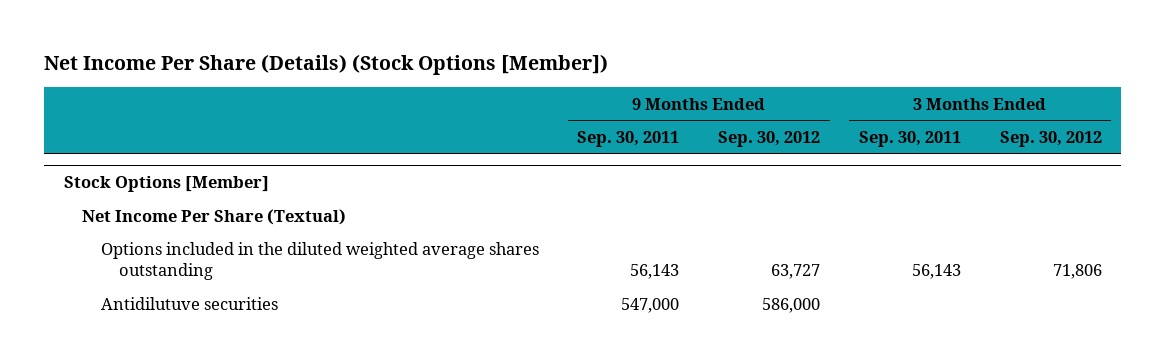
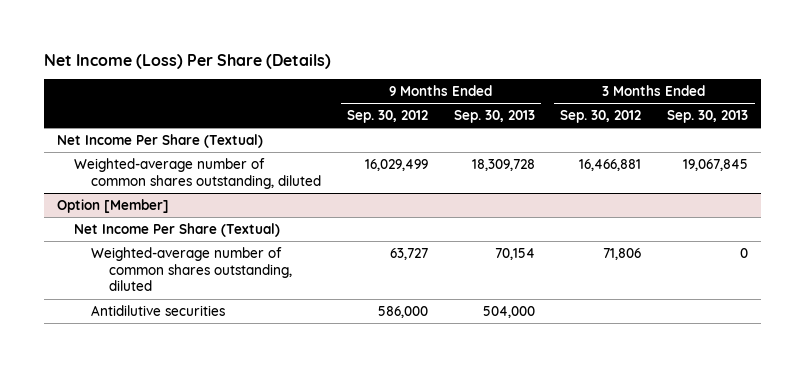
[44,54,609,76] Net Income Per Share (Details) (Stock Options [Member]) -> [44,53,332,69] Net Income (Loss) Per Share (Details)
[577,130,680,147] Sep. 30, 2011 -> none
[858,130,961,147] Sep. 30, 2011 -> none
none -> [453,110,535,124] Sep. 30, 2013
none -> [667,110,749,124] Sep. 30, 2013
[63,176,269,193] Stock Options [Member] -> none
none -> [74,157,322,189] Weighted-average number of common shares outstanding, diluted
none -> [57,198,170,213] Option [Member]
none -> [74,222,281,237] Net Income Per Share (Textual)
[100,241,539,281] Options included in the diluted weighted average shares outstanding -> [91,246,292,292] Weighted-average number of common shares outstanding, diluted
[100,296,278,310] Antidilutuve securities -> [91,304,226,316] Antidilutive securities

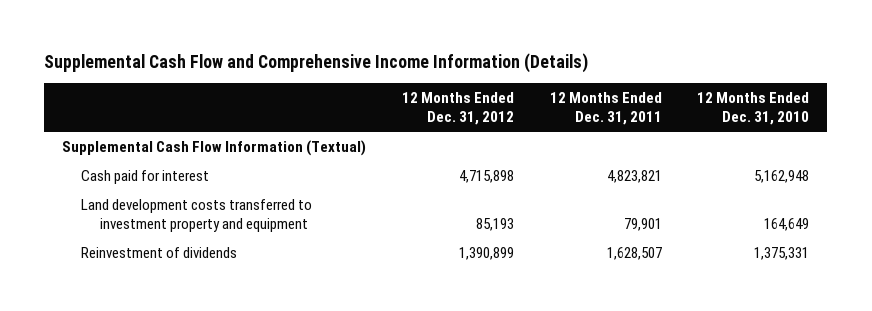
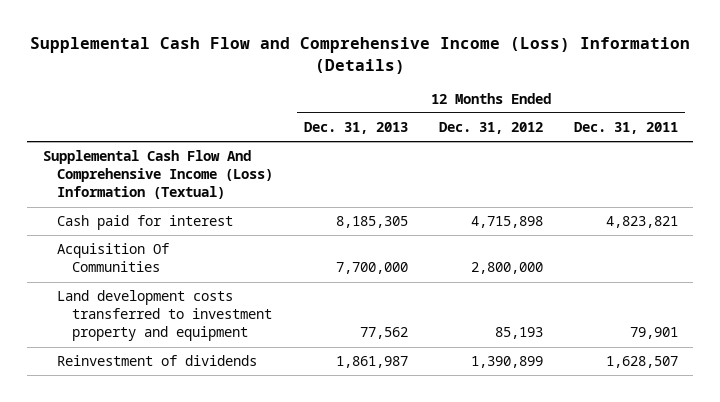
[44,52,589,73] Supplemental Cash Flow and Comprehensive Income Information (Details) -> [30,36,691,74] Supplemental Cash Flow and Comprehensive Income (Loss) Information (Details)
[697,91,810,125] 12 Months Ended Dec. 31, 2010 -> none
none -> [304,122,409,135] Dec. 31, 2013
[62,139,367,156] Supplemental Cash Flow Information (Textual) -> [42,150,274,200] Supplemental Cash Flow And Comprehensive Income (Loss) Information (Textual)
none -> [57,243,170,273] Acquisition Of Communities

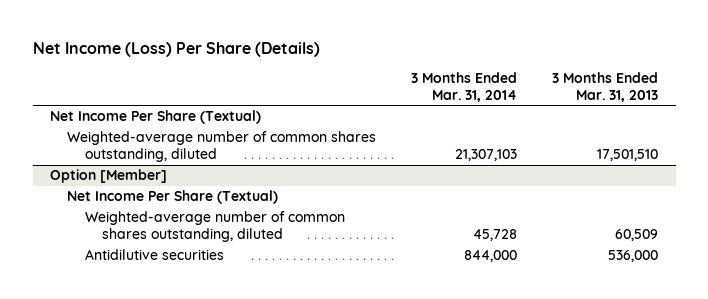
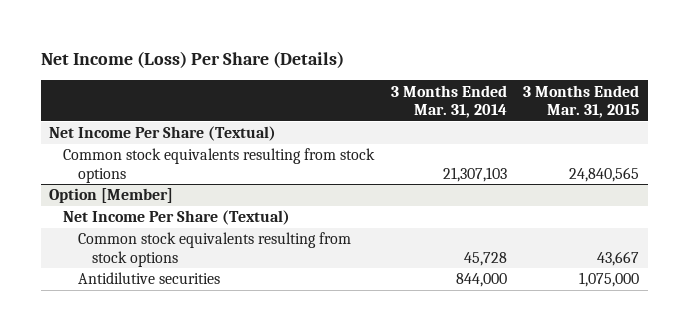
[552,72,659,103] 3 Months Ended Mar. 31, 2013 -> none
none -> [523,84,640,118] 3 Months Ended Mar. 31, 2015
[67,131,377,163] Weighted-average number of common shares outstanding, diluted -> [63,148,376,183] Common stock equivalents resulting from stock options
[84,211,345,243] Weighted-average number of common shares outstanding, diluted -> [77,232,351,267] Common stock equivalents resulting from stock options

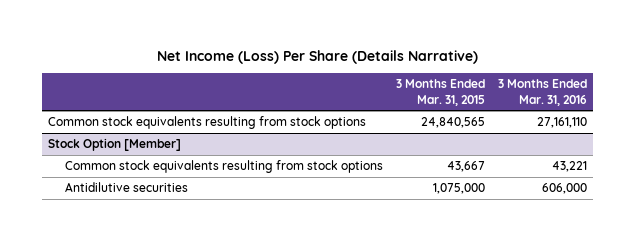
[40,50,344,68] Net Income (Loss) Per Share (Details) -> [156,49,478,64] Net Income (Loss) Per Share (Details Narrative)
[390,84,507,118] 3 Months Ended Mar. 31, 2014 -> none
none -> [497,79,587,106] 3 Months Ended Mar. 31, 2016
[49,126,277,142] Net Income Per Share (Textual) -> none
[63,210,291,226] Net Income Per Share (Textual) -> none
[49,188,174,204] Option [Member] -> [48,138,182,152] Stock Option [Member]

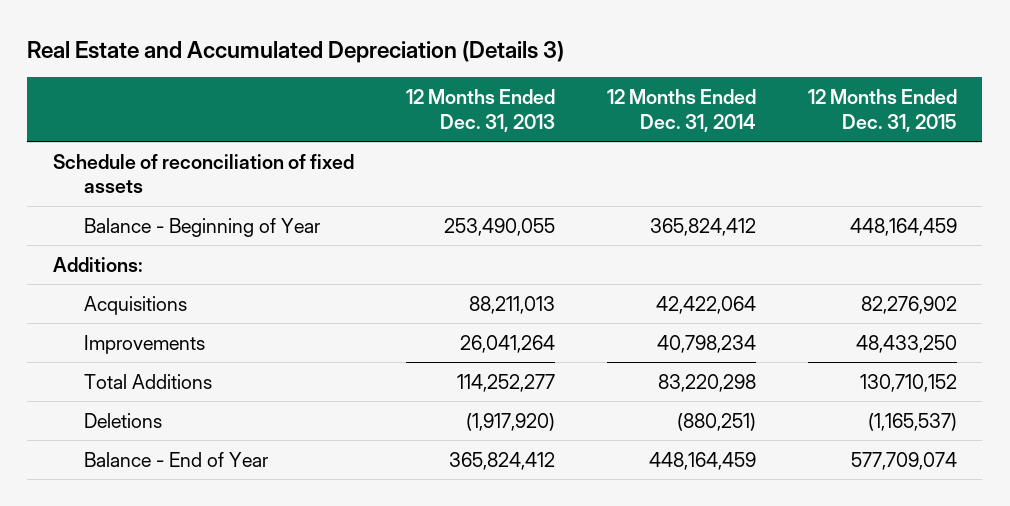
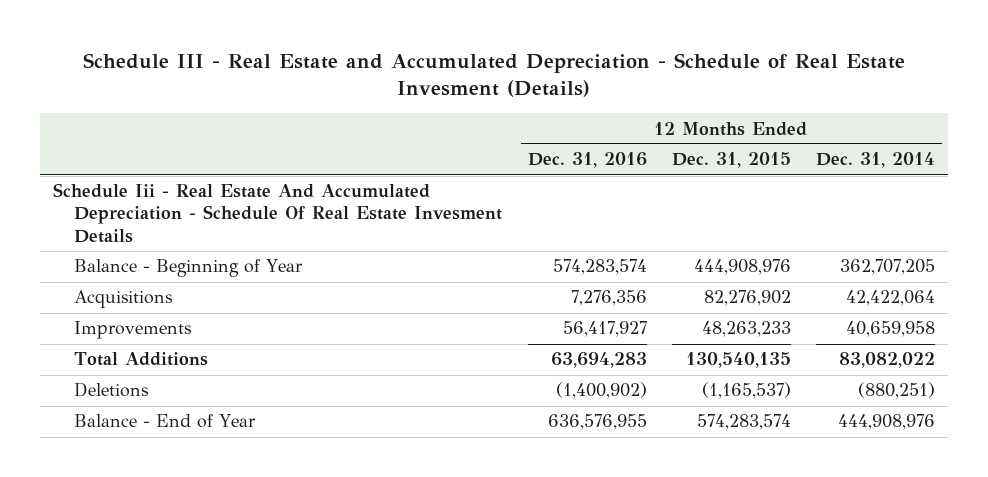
[27,40,565,63] Real Estate and Accumulated Depreciation (Details 3) -> [82,52,905,98] Schedule III - Real Estate and Accumulated Depreciation - Schedule of Real Estate Invesment (Details)
[405,88,555,132] 12 Months Ended Dec. 31, 2013 -> none
none -> [527,152,647,169] Dec. 31, 2016
[53,153,355,194] Schedule of reconciliation of fixed assets -> none
[53,256,144,272] Additions: -> none
none -> [52,183,503,243] Schedule Iii - Real Estate And Accumulated Depreciation - Schedule Of Real Estate Invesment Details
[649,217,756,236] 365,824,412 -> [840,259,936,276] 362,707,205
[849,217,957,236] 448,164,459 -> [693,259,791,276] 444,908,976
[656,334,756,353] 40,798,234 -> [846,321,936,338] 40,659,958
[855,334,957,353] 48,433,250 -> [701,321,791,338] 48,263,233
[657,373,756,392] 83,220,298 -> [839,352,936,369] 83,082,022
[859,373,957,392] 130,710,152 -> [685,352,791,369] 130,540,135
[648,451,756,470] 448,164,459 -> [838,414,936,431] 444,908,976
[850,451,957,470] 577,709,074 -> [696,414,791,431] 574,283,574

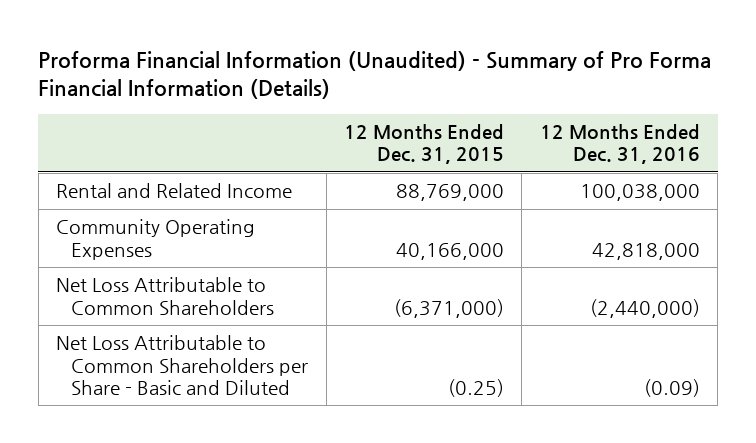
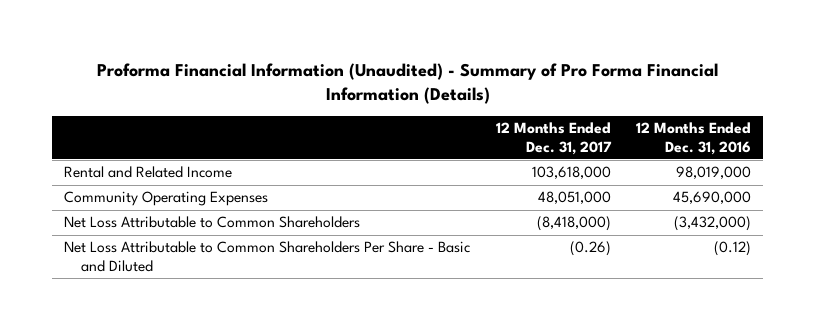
[344,123,505,165] 12 Months Ended Dec. 31, 2015 -> none
none -> [495,122,612,155] 12 Months Ended Dec. 31, 2017
[579,184,700,202] 100,038,000 -> [675,166,751,180] 98,019,000
[591,242,700,260] 42,818,000 -> [672,191,751,205] 45,690,000
[589,298,700,318] (2,440,000) -> [673,216,751,232] (3,432,000)
[55,335,309,395] Net Loss Attributable to Common Shareholders per Share - Basic and Diluted -> [64,241,471,272] Net Loss Attributable to Common Shareholders Per Share - Basic and Diluted
[643,378,700,397] (0.09) -> [713,241,751,257] (0.12)

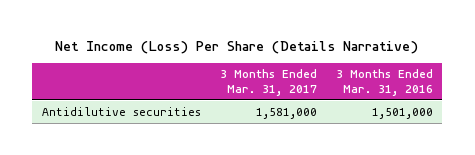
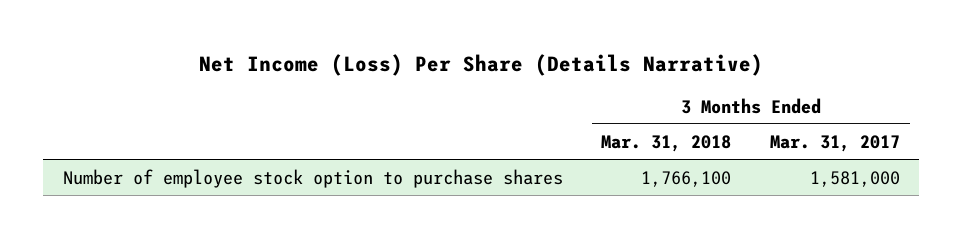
[335,69,433,96] 3 Months Ended Mar. 31, 2016 -> none
none -> [601,134,732,152] Mar. 31, 2018
[41,107,201,117] Antidilutive securities -> [62,168,563,188] Number of employee stock option to purchase shares

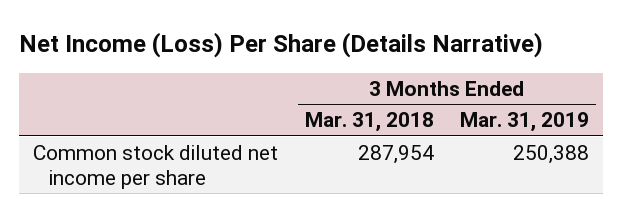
[769,134,900,152] Mar. 31, 2017 -> none
none -> [460,112,590,133] Mar. 31, 2019
[62,168,563,188] Number of employee stock option to purchase shares -> none
none -> [32,145,278,189] Common stock diluted net income per share

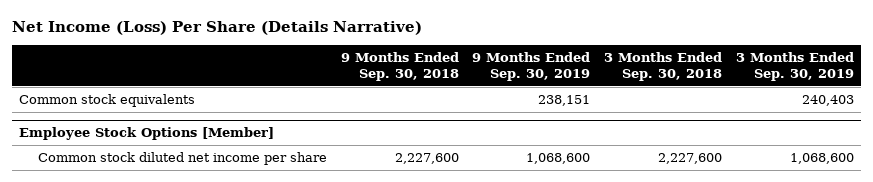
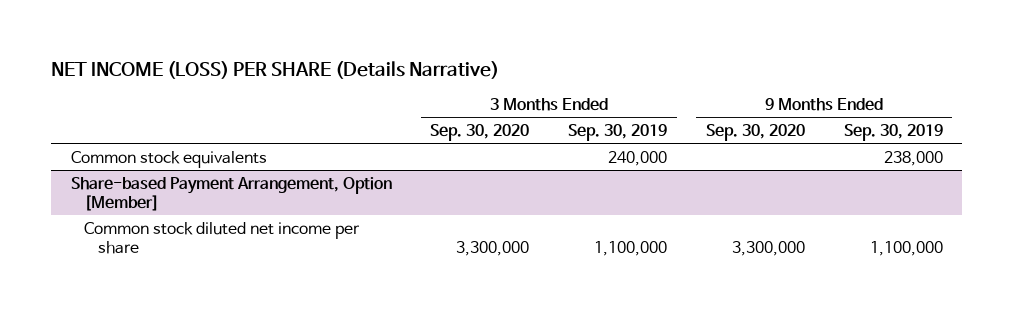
[12,21,423,36] Net Income (Loss) Per Share (Details Narrative) -> [51,60,500,79] NET INCOME (LOSS) PER SHARE (Details Narrative)
[340,51,459,81] 9 Months Ended Sep. 30, 2018 -> none
[604,51,723,81] 3 Months Ended Sep. 30, 2018 -> none
none -> [430,124,530,142] Sep. 30, 2020
none -> [705,124,805,142] Sep. 30, 2020
[538,95,591,107] 238,151 -> [883,150,943,166] 238,000
[801,95,854,107] 240,403 -> [608,150,668,166] 240,000
[19,127,275,141] Employee Stock Options [Member] -> [70,176,392,211] Share-based Payment Arrangement, Option [Member]
[526,153,591,165] 1,068,600 -> [869,240,943,256] 1,100,000
[789,153,854,165] 1,068,600 -> [594,240,668,256] 1,100,000

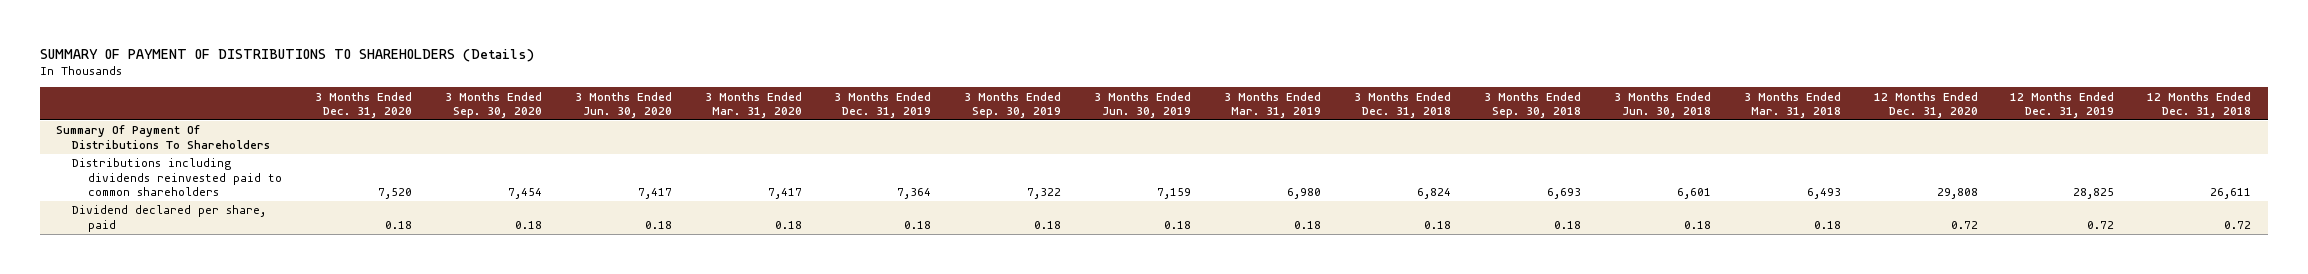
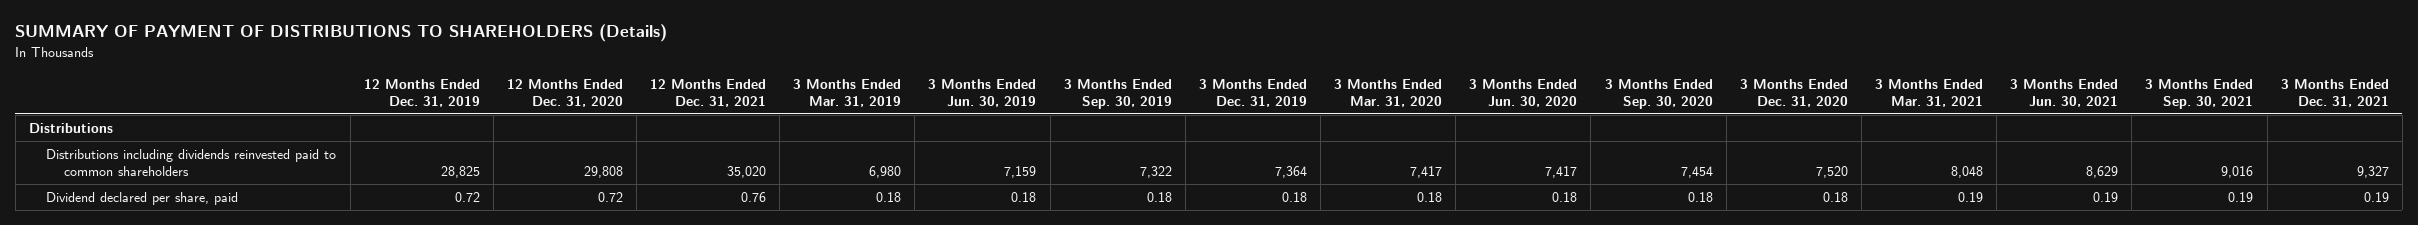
[1353,91,1451,118] 3 Months Ended Dec. 31, 2018 -> none
[1483,91,1581,118] 3 Months Ended Sep. 30, 2018 -> none
[1613,91,1711,118] 3 Months Ended Jun. 30, 2018 -> none
[1743,91,1841,118] 3 Months Ended Mar. 31, 2018 -> none
[2147,91,2252,118] 12 Months Ended Dec. 31, 2018 -> none
none -> [650,78,767,107] 12 Months Ended Dec. 31, 2021
none -> [1875,78,1984,107] 3 Months Ended Mar. 31, 2021
none -> [2010,78,2119,107] 3 Months Ended Jun. 30, 2021
none -> [2145,78,2254,109] 3 Months Ended Sep. 30, 2021
none -> [2280,78,2389,107] 3 Months Ended Dec. 31, 2021
[56,125,271,149] Summary Of Payment Of Distributions To Shareholders -> [28,122,113,133] Distributions

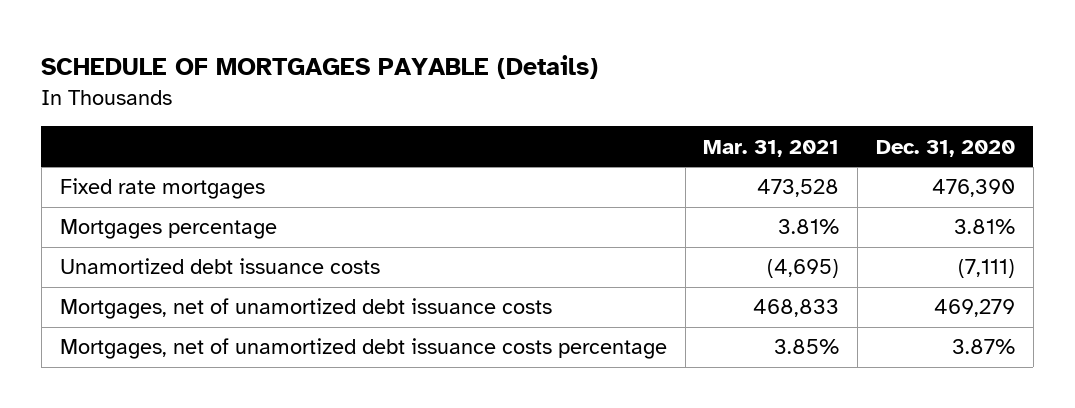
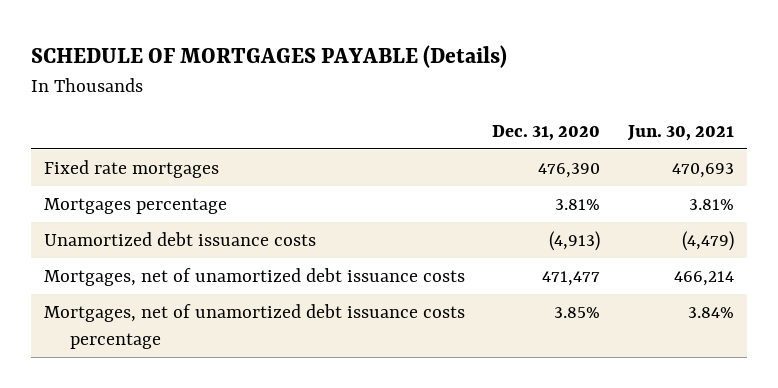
[703,139,840,157] Mar. 31, 2021 -> none
none -> [626,125,734,142] Jun. 30, 2021
[957,259,1015,279] (7,111) -> [549,230,601,251] (4,913)
[933,299,1015,318] 469,279 -> [542,270,601,286] 471,477
[951,339,1015,355] 3.87% -> [554,306,601,318] 3.85%

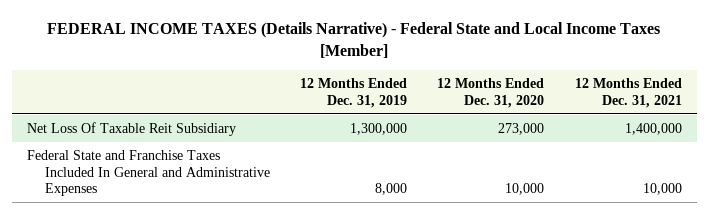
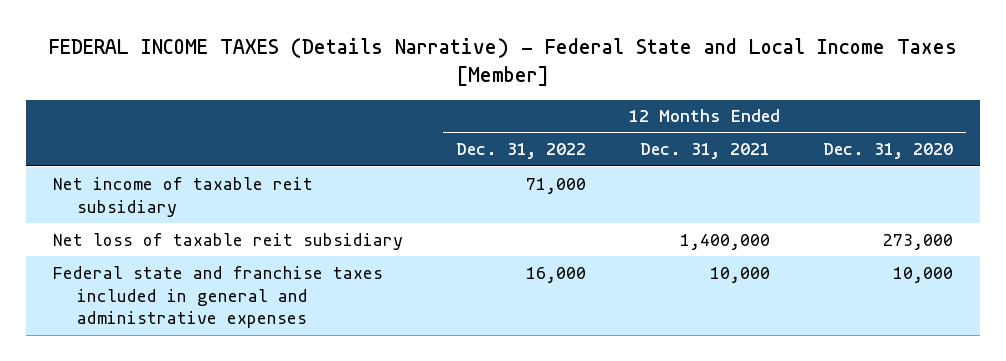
[300,78,408,108] 12 Months Ended Dec. 31, 2019 -> none
none -> [456,143,587,160] Dec. 31, 2022
none -> [52,176,313,217] Net income of taxable reit subsidiary
[27,122,237,137] Net Loss Of Taxable Reit Subsidiary -> [52,232,403,250] Net loss of taxable reit subsidiary
[27,150,271,197] Federal State and Franchise Taxes Included In General and Administrative Expenses -> [52,265,383,329] Federal state and franchise taxes included in general and administrative expenses

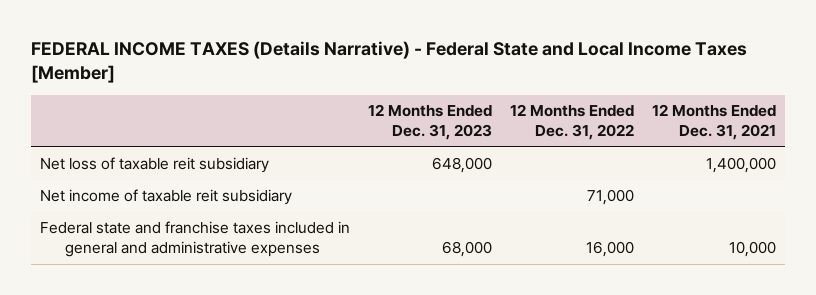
[823,143,954,160] Dec. 31, 2020 -> none
none -> [367,104,492,141] 12 Months Ended Dec. 31, 2023
[52,176,313,217] Net income of taxable reit subsidiary -> [40,189,293,206] Net income of taxable reit subsidiary

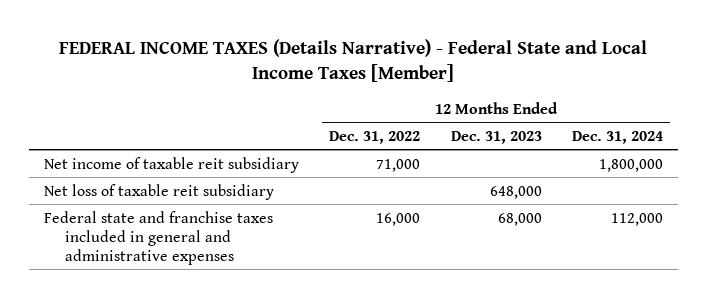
[651,104,776,141] 12 Months Ended Dec. 31, 2021 -> none
none -> [571,130,663,144] Dec. 31, 2024
[40,157,270,174] Net loss of taxable reit subsidiary -> [44,183,275,200] Net loss of taxable reit subsidiary

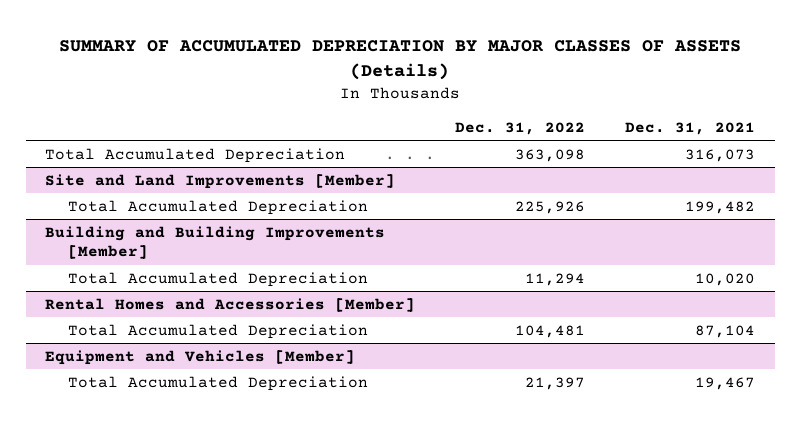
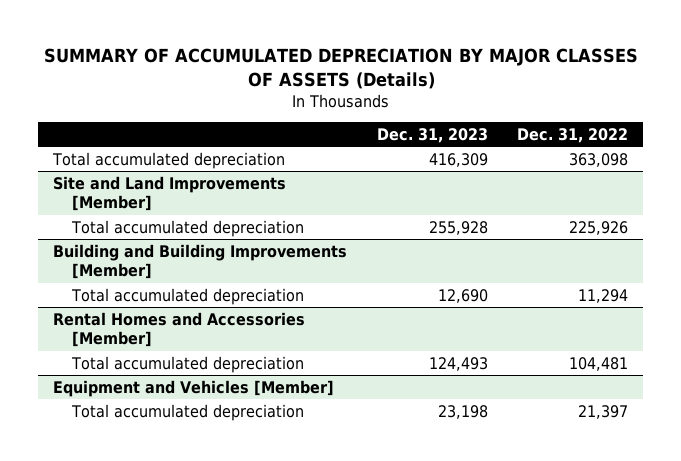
[624,121,755,135] Dec. 31, 2021 -> none
none -> [376,127,488,143] Dec. 31, 2023
[45,147,346,163] Total Accumulated Depreciation -> [52,151,286,169] Total accumulated depreciation
[67,199,368,215] Total Accumulated Depreciation -> [70,219,304,237] Total accumulated depreciation
[67,271,368,287] Total Accumulated Depreciation -> [70,287,304,305] Total accumulated depreciation
[67,323,368,339] Total Accumulated Depreciation -> [70,355,304,373] Total accumulated depreciation
[67,375,368,391] Total Accumulated Depreciation -> [70,403,304,421] Total accumulated depreciation

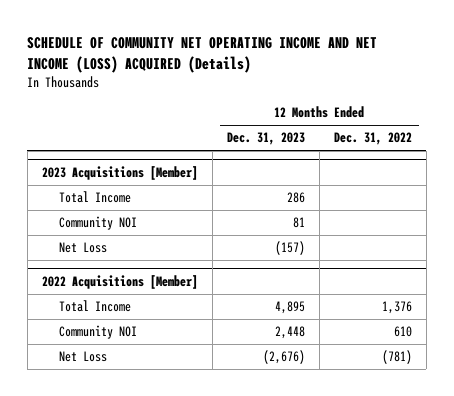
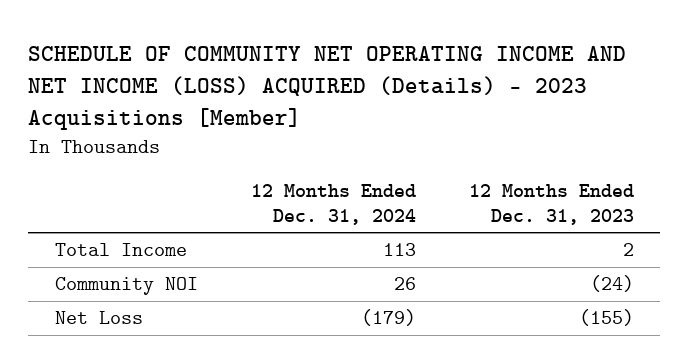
[27,37,378,73] SCHEDULE OF COMMUNITY NET OPERATING INCOME AND NET INCOME (LOSS) ACQUIRED (Details) -> [28,45,627,131] SCHEDULE OF COMMUNITY NET OPERATING INCOME AND NET INCOME (LOSS) ACQUIRED (Details) - 2023 Acquisitions [Member]
[333,132,412,146] Dec. 31, 2022 -> none
none -> [250,184,416,225] 12 Months Ended Dec. 31, 2024
[41,165,198,180] 2023 Acquisitions [Member] -> none
[41,274,198,289] 2022 Acquisitions [Member] -> none
[59,300,132,313] Total Income -> none
[59,325,138,340] Community NOI -> none
[59,351,108,363] Net Loss -> none
[286,192,305,204] 286 -> [622,243,634,257] 2
[292,217,305,229] 81 -> [589,275,634,293] (24)
[274,241,305,256] (157) -> [578,309,634,327] (155)

